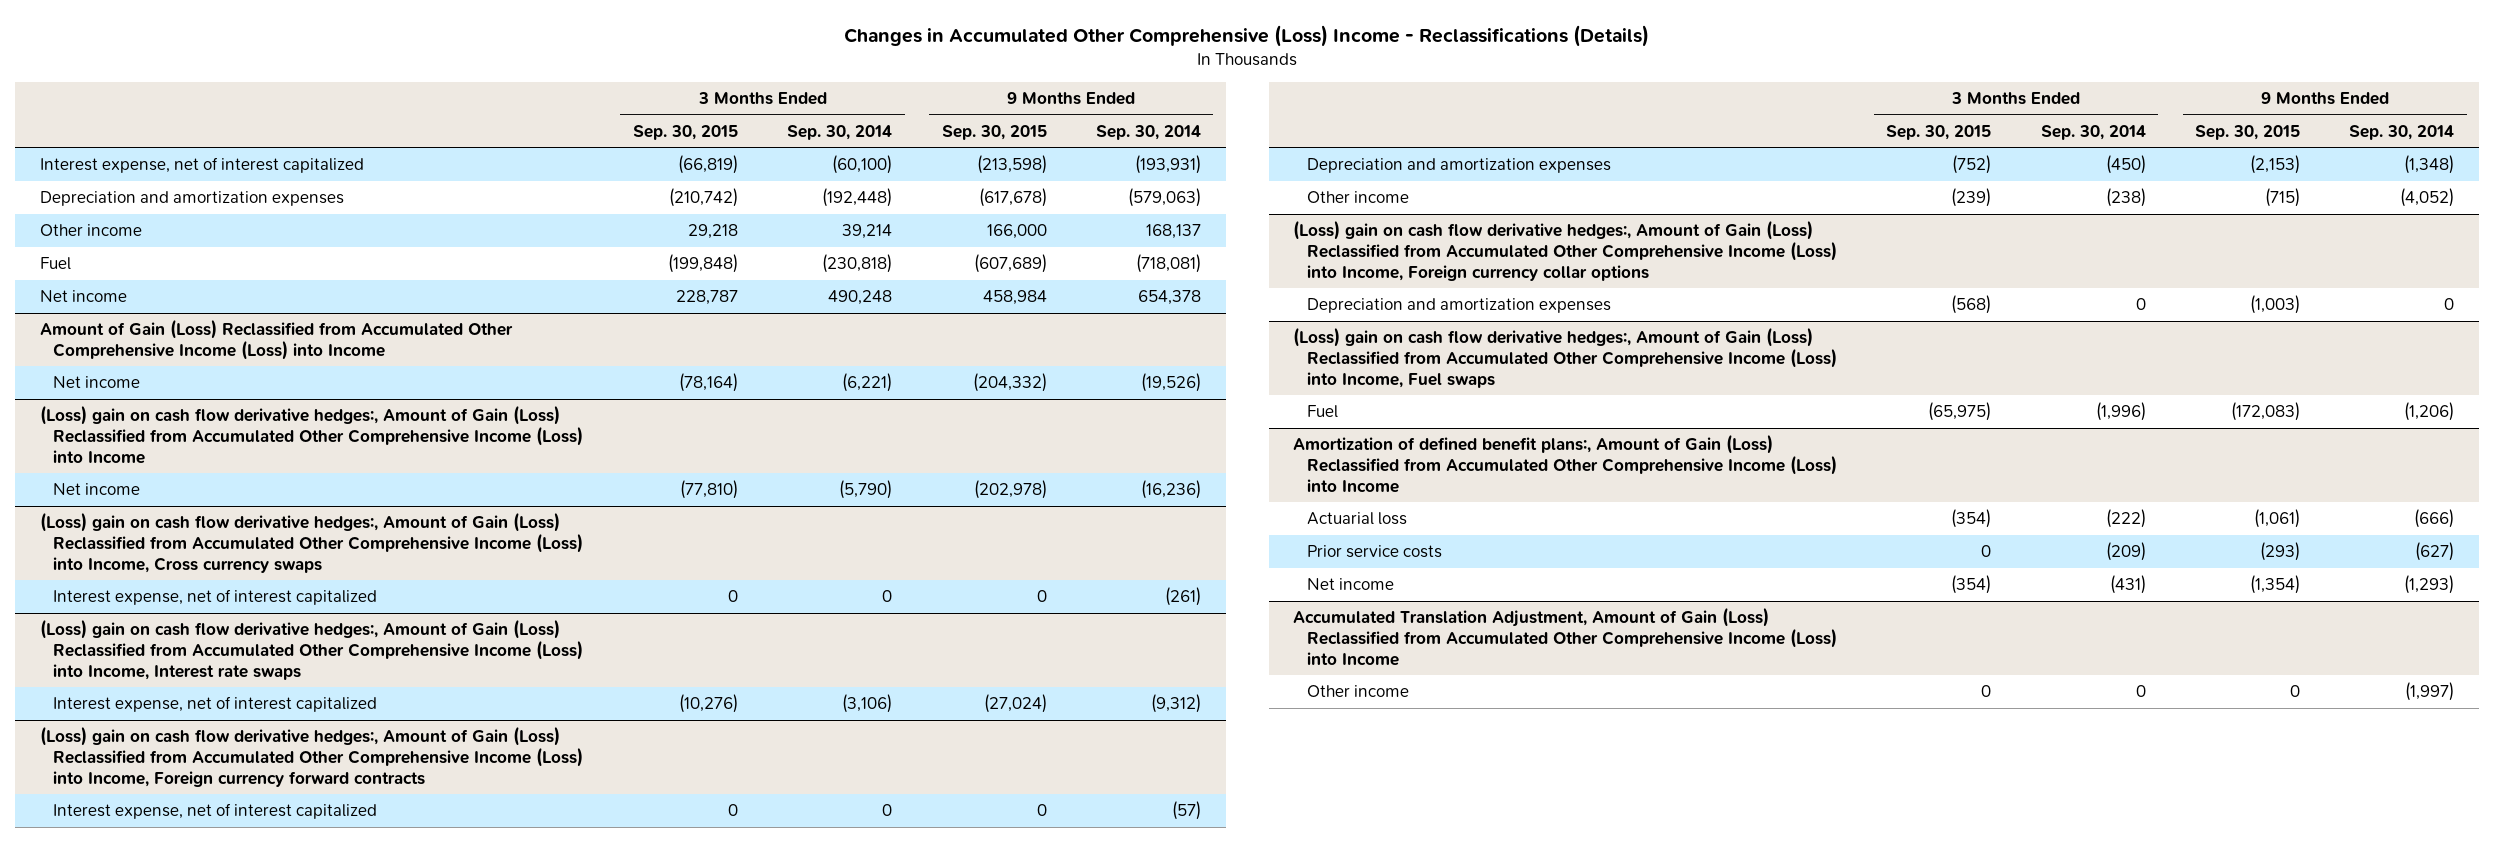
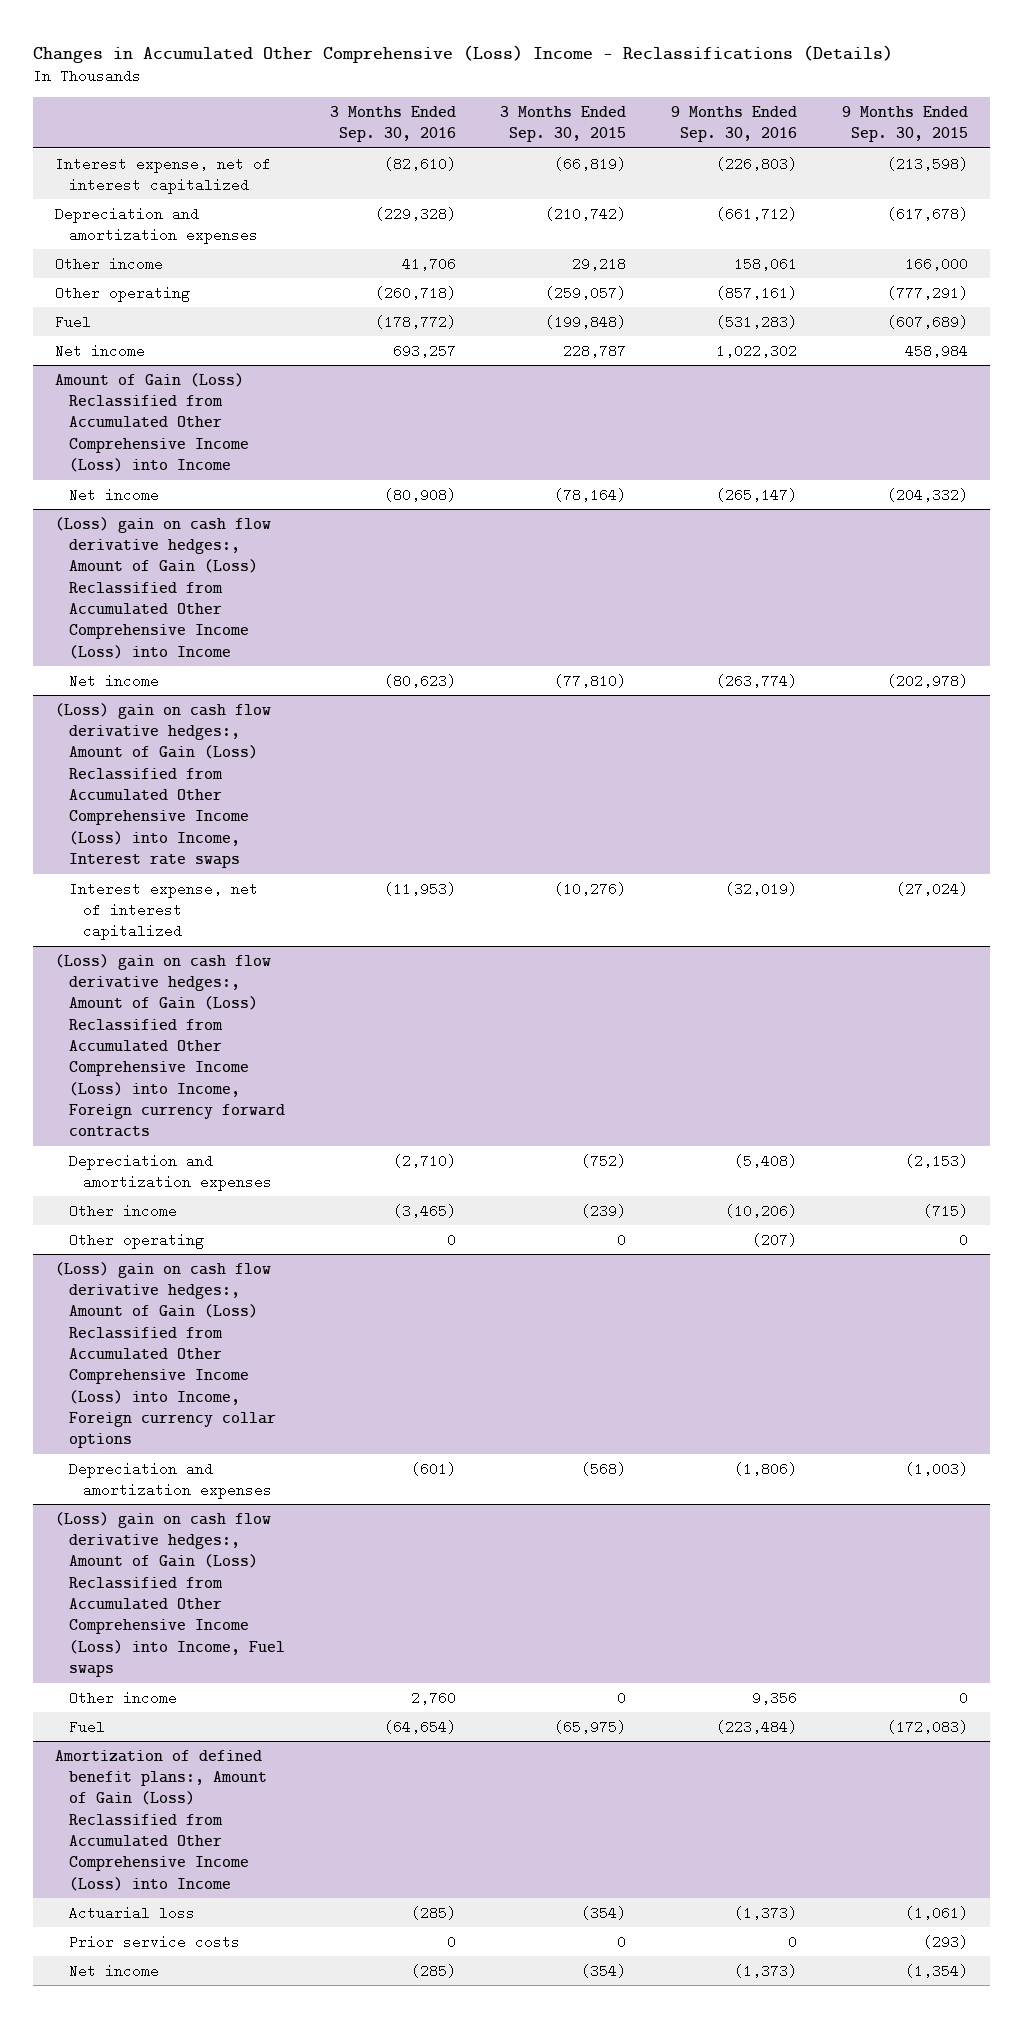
[787,124,893,140] Sep. 30, 2014 -> none
[1096,124,1202,140] Sep. 30, 2014 -> none
none -> [329,105,456,143] 3 Months Ended Sep. 30, 2016
none -> [671,105,798,143] 9 Months Ended Sep. 30, 2016
none -> [55,285,191,302] Other operating
[39,512,584,573] (Loss) gain on cash flow derivative hedges:, Amount of Gain (Loss) Reclassified from Accumulated Other Comprehensive Income (Loss) into Income, Cross currency swaps -> none
[53,589,378,606] Interest expense, net of interest capitalized -> none
[53,803,378,820] Interest expense, net of interest capitalized -> none
none -> [68,1232,204,1249] Other operating
none -> [68,1690,177,1705] Other income
[1293,607,1837,666] Accumulated Translation Adjustment, Amount of Gain (Loss) Reclassified from Accumulated Other Comprehensive Income (Loss) into Income -> none
[1306,685,1409,698] Other income -> none

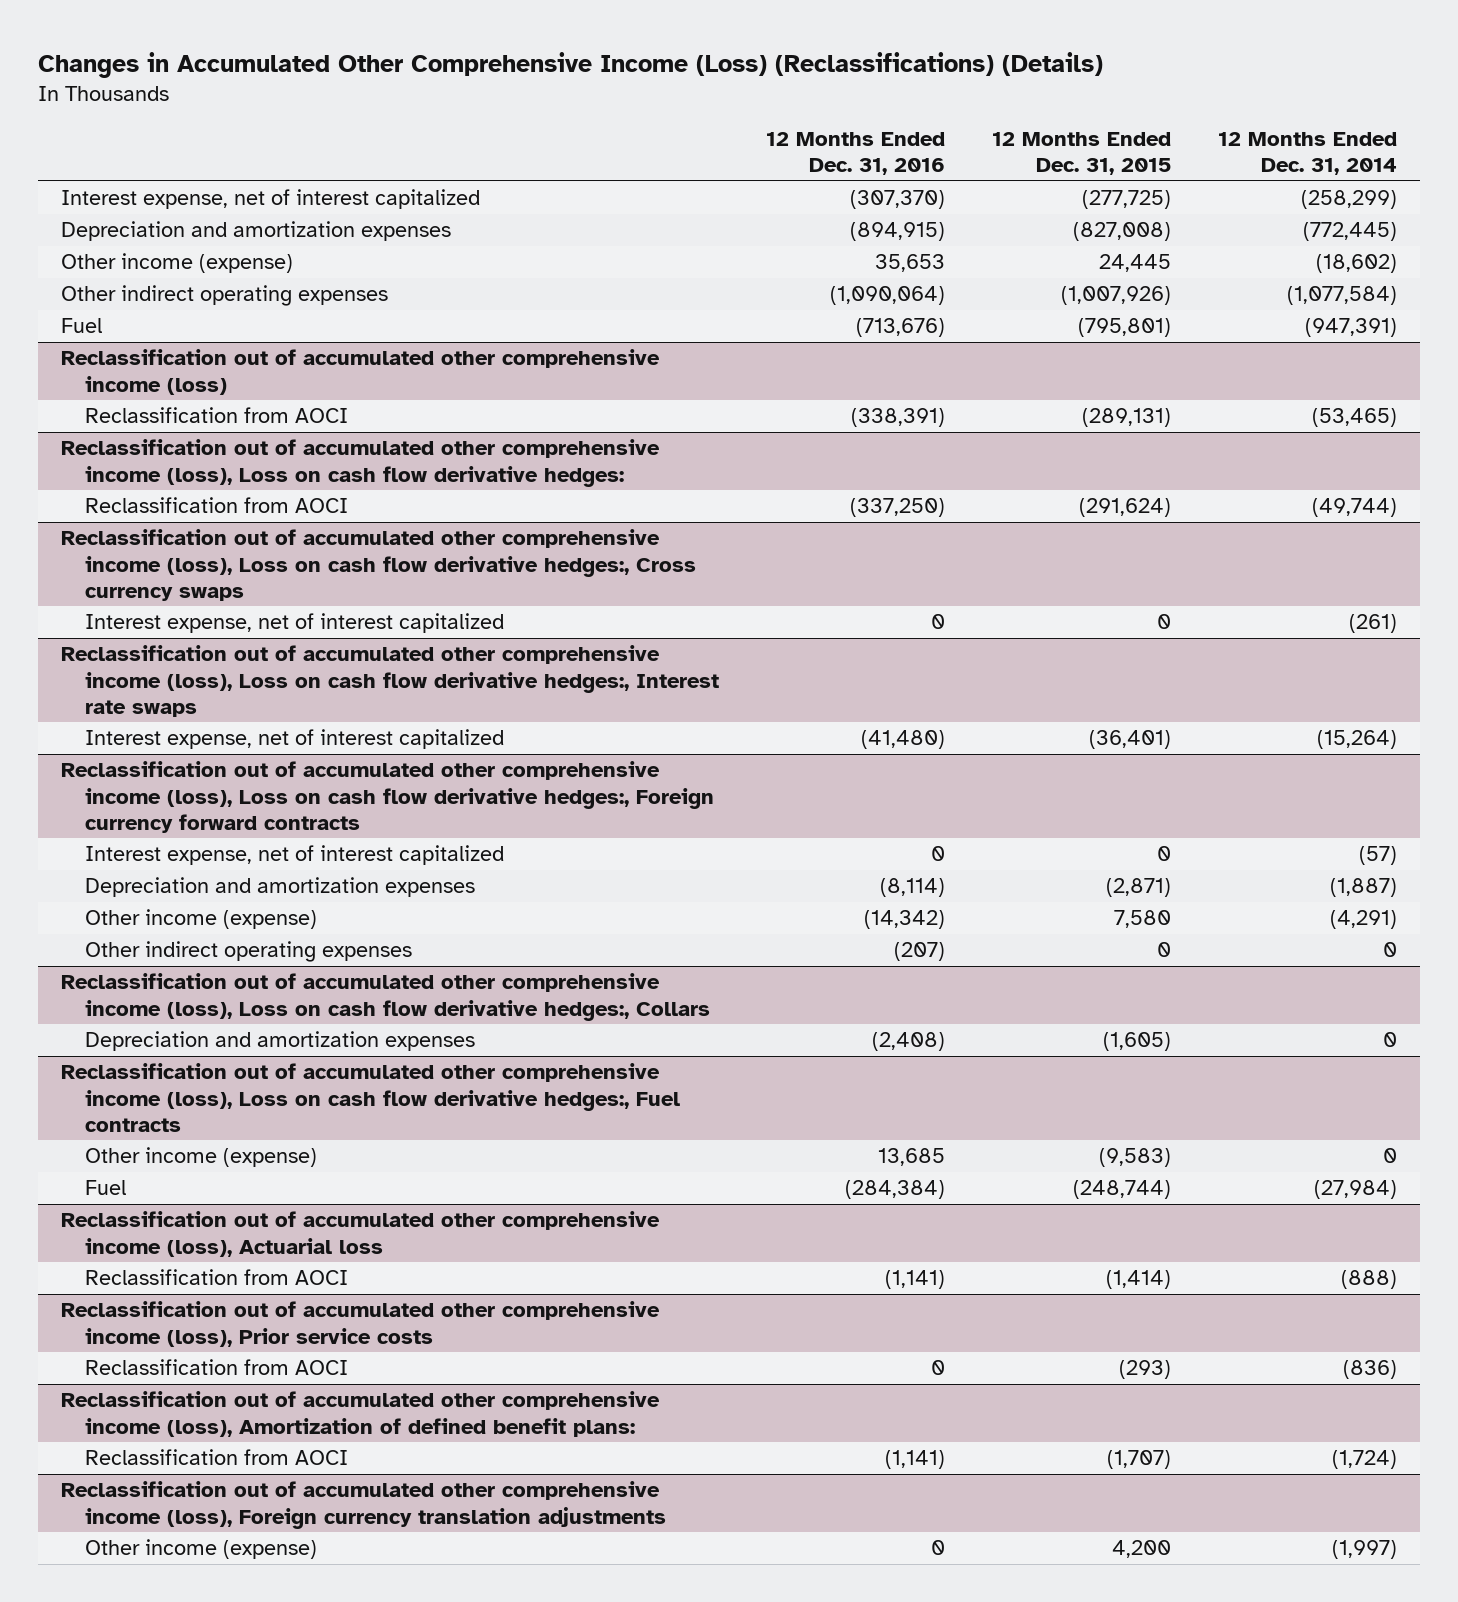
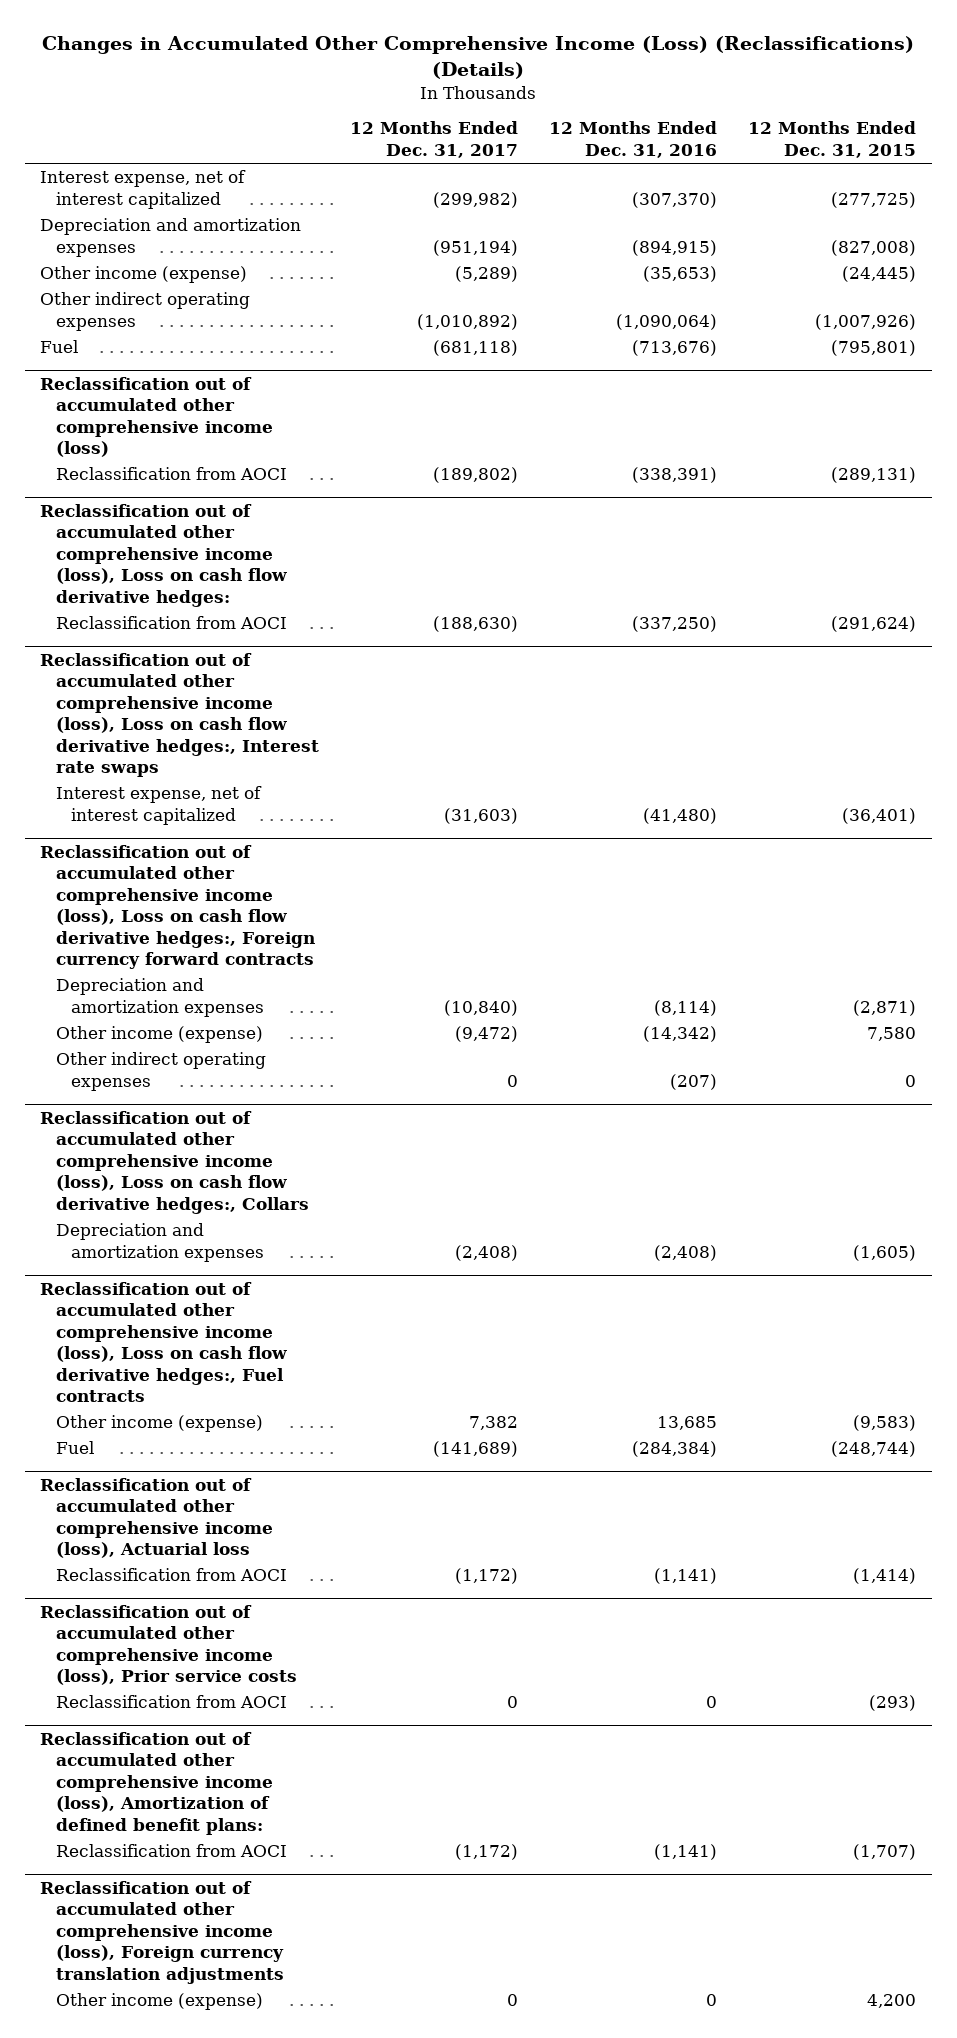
[1217,132,1397,176] 12 Months Ended Dec. 31, 2014 -> none
none -> [349,121,518,158] 12 Months Ended Dec. 31, 2017
[875,254,946,273] 35,653 -> [643,266,718,283] (35,653)
[1098,254,1171,273] 24,445 -> [842,266,917,283] (24,445)
[61,529,697,601] Reclassification out of accumulated other comprehensive income (loss), Loss on cash flow derivative hedges:, Cross currency swaps -> none
[85,613,505,634] Interest expense, net of interest capitalized -> none
[85,845,505,866] Interest expense, net of interest capitalized -> none

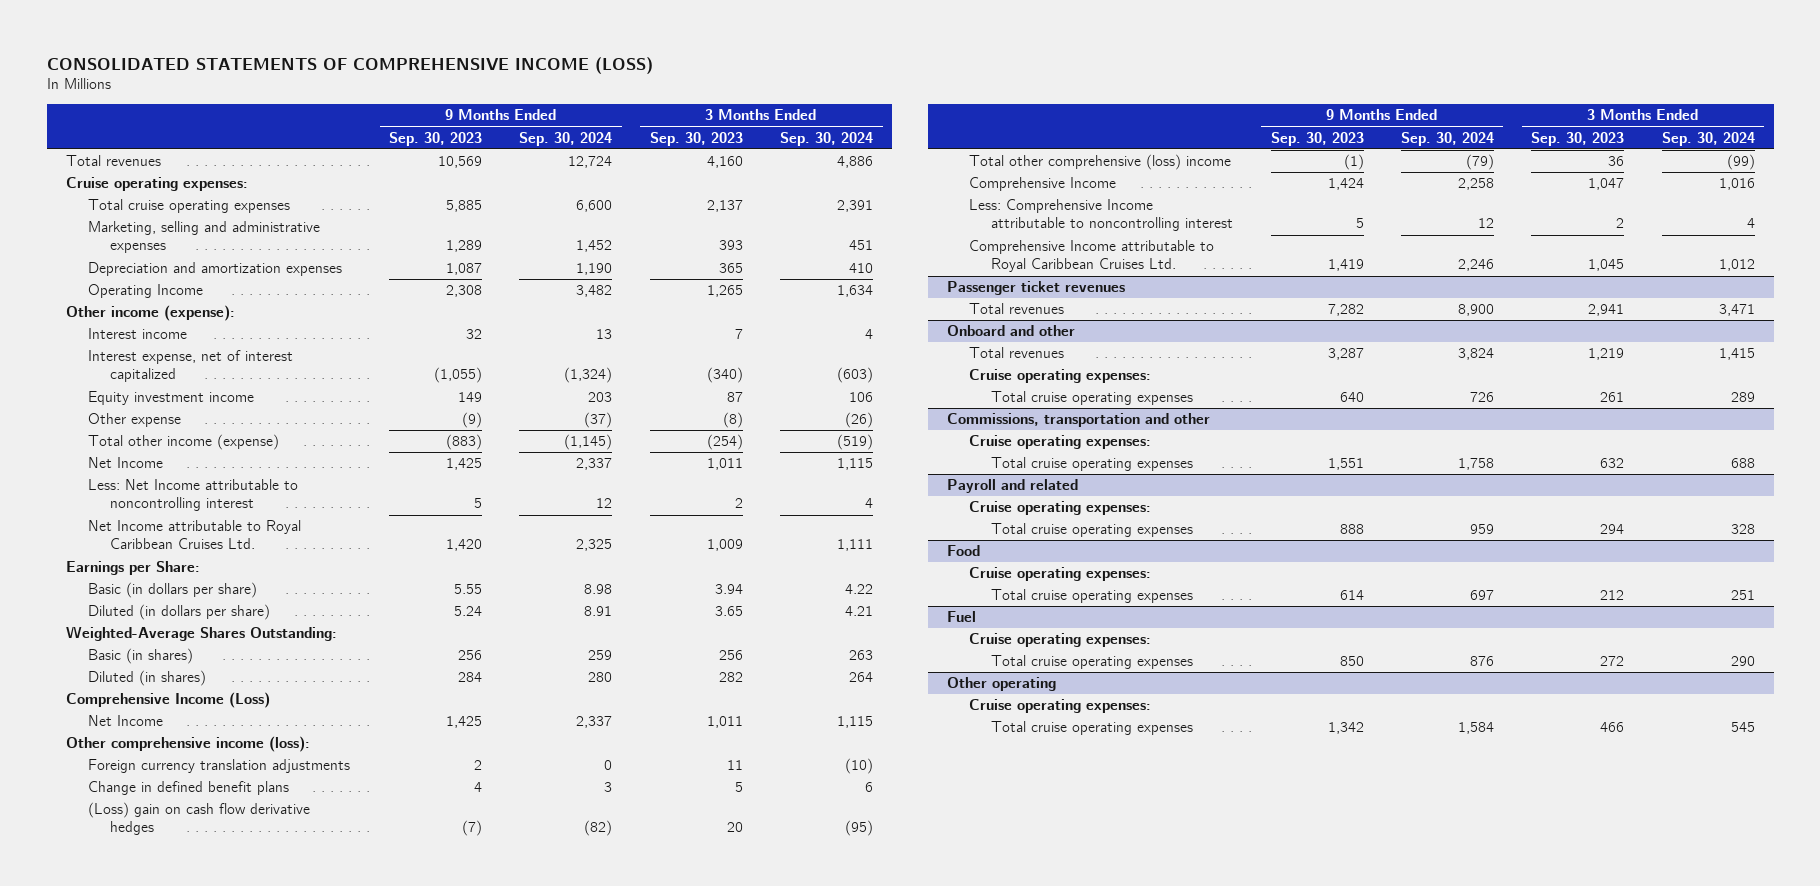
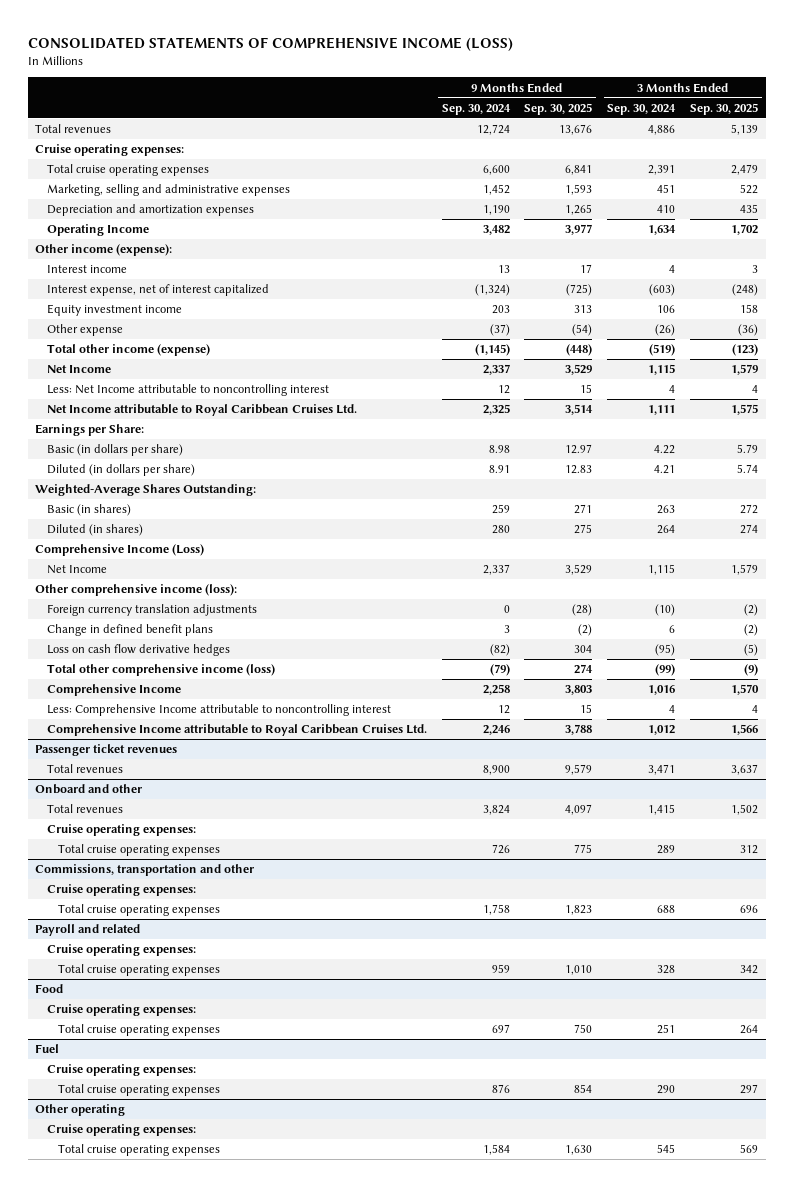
[389,131,483,146] Sep. 30, 2023 -> none
[649,131,743,146] Sep. 30, 2023 -> none
none -> [524,102,593,115] Sep. 30, 2025
none -> [690,102,759,115] Sep. 30, 2025
[87,802,310,836] (Loss) gain on cash flow derivative hedges -> [46,644,230,657] Loss on cash flow derivative hedges
[969,154,1232,171] Total other comprehensive (loss) income -> [46,664,275,677] Total other comprehensive income (loss)

